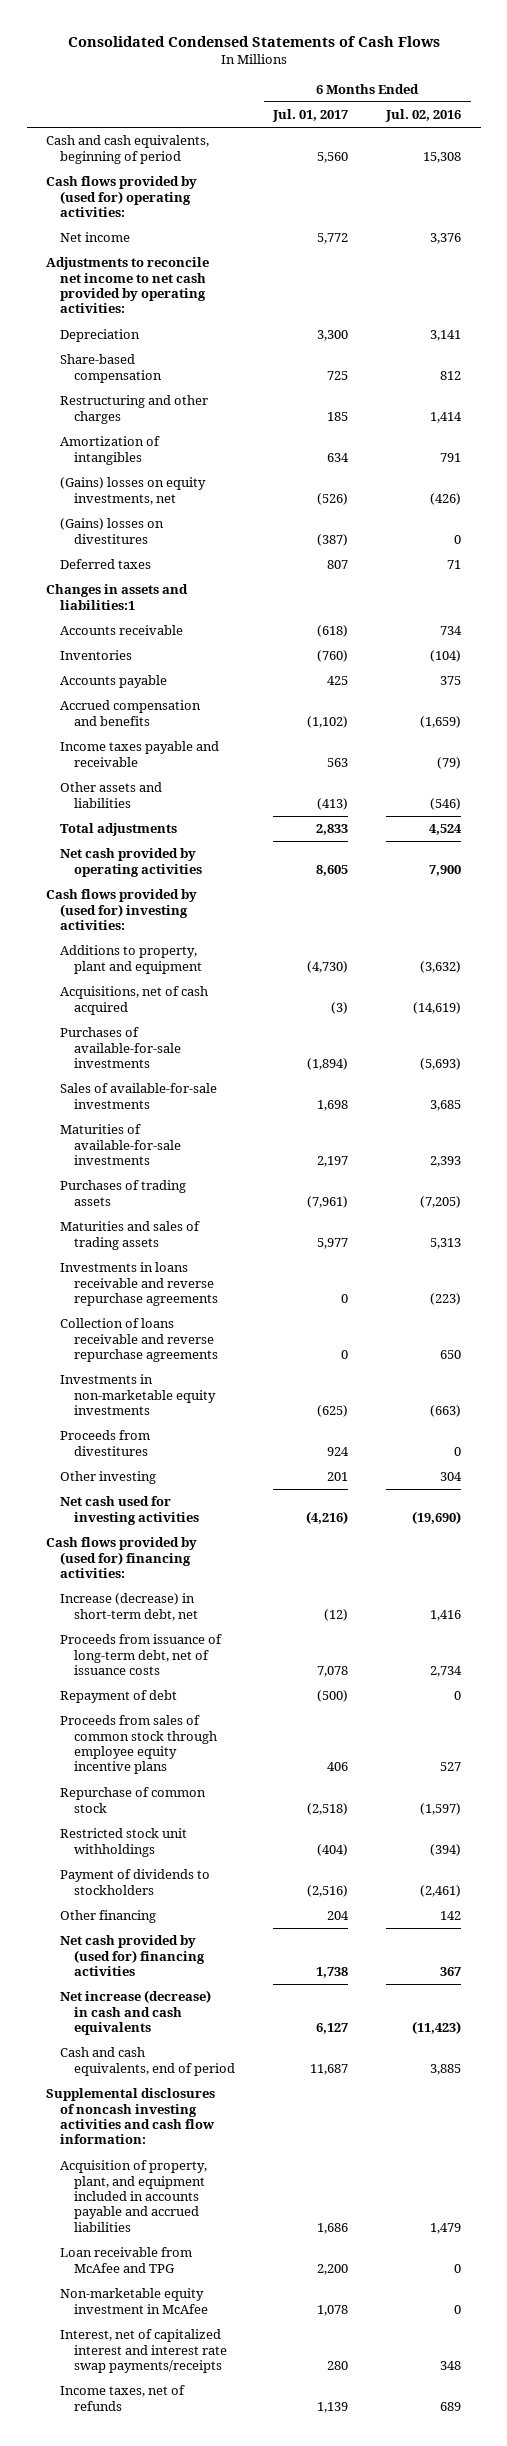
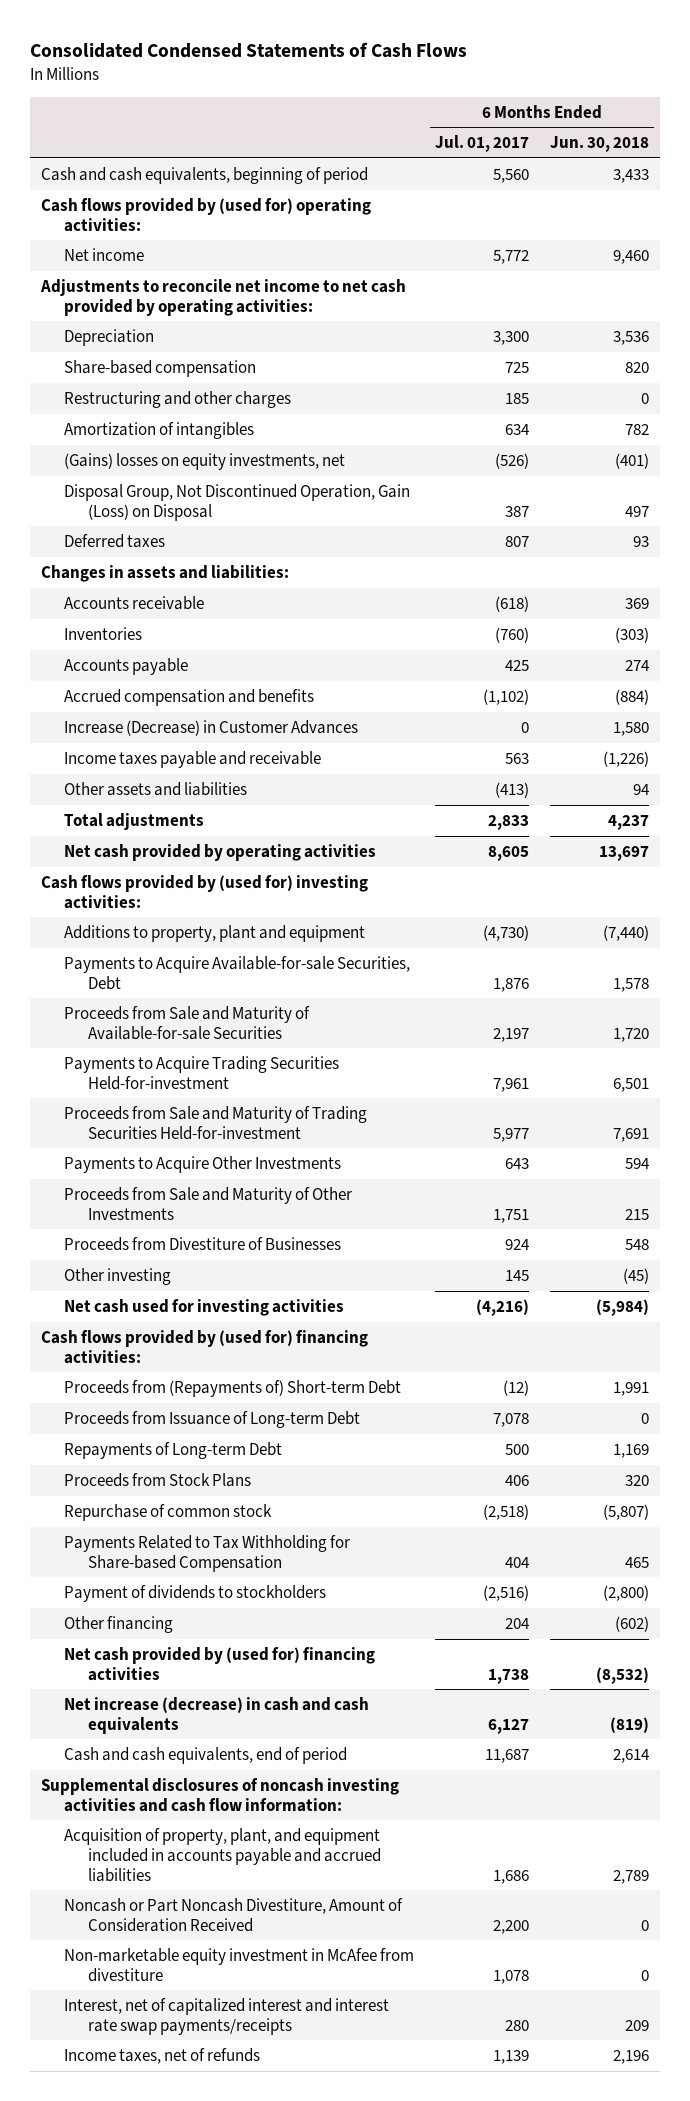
[385,109,462,123] Jul. 02, 2016 -> none
none -> [550,136,650,153] Jun. 30, 2018
[59,518,164,544] (Gains) losses on divestitures -> [64,483,411,521] Disposal Group, Not Discontinued Operation, Gain (Loss) on Disposal
[317,533,349,546] (387) -> [505,505,530,517] 387
[45,584,188,610] Changes in assets and liabilities:1 -> [40,564,289,582] Changes in assets and liabilities:
none -> [64,719,359,736] Increase (Decrease) in Customer Advances
[59,986,208,1015] Acquisitions, net of cash acquired -> none
[59,1027,181,1069] Purchases of available-for-sale investments -> none
[59,1083,217,1109] Sales of available-for-sale investments -> none
[59,1180,186,1206] Purchases of trading assets -> none
[59,1262,218,1307] Investments in loans receivable and reverse repurchase agreements -> none
[59,1318,218,1363] Collection of loans receivable and reverse repurchase agreements -> none
[59,1374,216,1416] Investments in non-marketable equity investments -> none
none -> [64,955,411,990] Payments to Acquire Available-for-sale Securities, Debt
[59,1124,181,1166] Maturities of available-for-sale investments -> [64,1005,311,1040] Proceeds from Sale and Maturity of Available-for-sale Securities
none -> [64,1055,340,1090] Payments to Acquire Trading Securities Held-for-investment
[59,1221,200,1250] Maturities and sales of trading assets -> [64,1105,368,1140] Proceeds from Sale and Maturity of Trading Securities Held-for-investment
none -> [64,1155,342,1173] Payments to Acquire Other Investments
none -> [64,1186,353,1220] Proceeds from Sale and Maturity of Other Investments
[59,1430,150,1456] Proceeds from divestitures -> [64,1236,342,1251] Proceeds from Divestiture of Businesses
[327,1472,349,1482] 201 -> [505,1269,530,1281] 145
[59,1593,198,1621] Increase (decrease) in short-term debt, net -> [64,1379,402,1397] Proceeds from (Repayments of) Short-term Debt
[59,1634,222,1676] Proceeds from issuance of long-term debt, net of issuance costs -> [64,1410,361,1428] Proceeds from Issuance of Long-term Debt
[59,1690,177,1704] Repayment of debt -> [64,1441,283,1459] Repayments of Long-term Debt
[317,1690,349,1703] (500) -> [505,1443,530,1455] 500
[59,1715,217,1775] Proceeds from sales of common stock through employee equity incentive plans -> [64,1472,252,1487] Proceeds from Stock Plans
[59,1828,187,1857] Restricted stock unit withholdings -> none
none -> [64,1534,351,1572] Payments Related to Tax Withholding for Share-based Compensation
[59,2247,192,2273] Loan receivable from McAfee and TPG -> [64,1897,404,1932] Noncash or Part Noncash Divestiture, Amount of Consideration Received
[59,2288,208,2314] Non-marketable equity investment in McAfee -> [64,1947,415,1982] Non-marketable equity investment in McAfee from divestiture

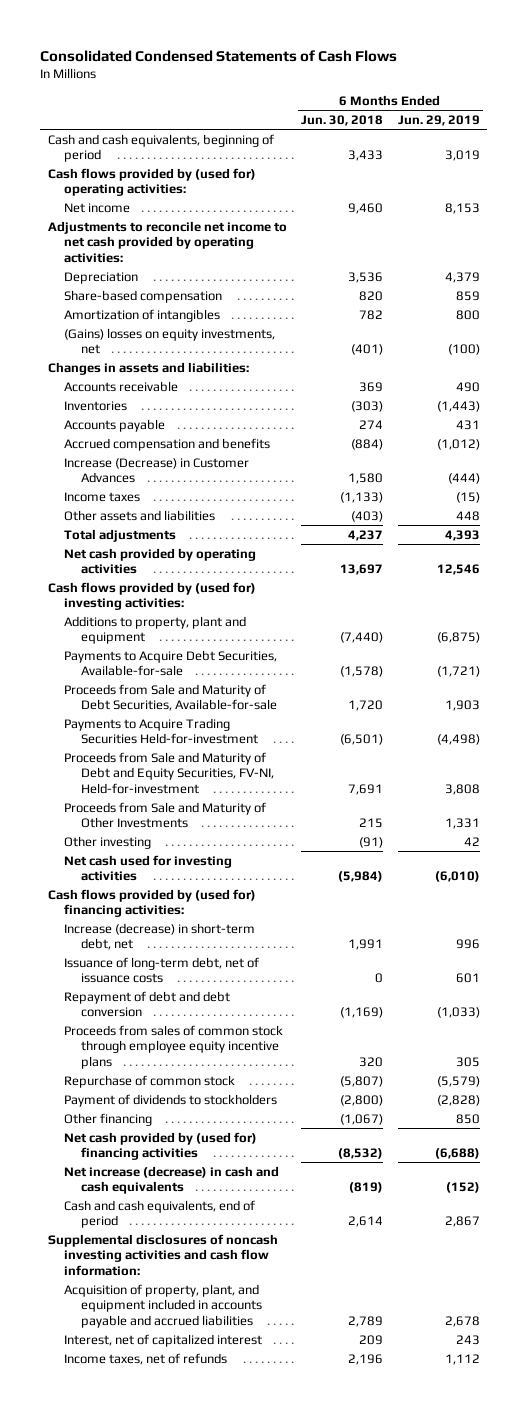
[435,135,530,153] Jul. 01, 2017 -> none
none -> [397,114,480,126] Jun. 29, 2019
[64,390,292,408] Restructuring and other charges -> none
[64,483,411,521] Disposal Group, Not Discontinued Operation, Gain (Loss) on Disposal -> none
[64,533,166,548] Deferred taxes -> none
[64,750,322,768] Income taxes payable and receivable -> [64,491,141,502] Income taxes
[603,750,650,767] (1,226) -> [340,491,384,503] (1,133)
[633,783,650,795] 94 -> [351,510,384,522] (403)
[64,1155,342,1173] Payments to Acquire Other Investments -> none
[64,955,411,990] Payments to Acquire Available-for-sale Securities, Debt -> [64,649,278,677] Payments to Acquire Debt Securities, Available-for-sale
[613,977,650,992] 1,578 -> [340,666,384,678] (1,578)
[64,1005,311,1040] Proceeds from Sale and Maturity of Available-for-sale Securities -> [64,683,277,712] Proceeds from Sale and Maturity of Debt Securities, Available-for-sale
[613,1077,650,1092] 6,501 -> [340,734,384,746] (6,501)
[64,1105,368,1140] Proceeds from Sale and Maturity of Trading Securities Held-for-investment -> [64,751,274,794] Proceeds from Sale and Maturity of Debt and Equity Securities, FV-NI, Held-for-investment
[64,1236,342,1251] Proceeds from Divestiture of Businesses -> none
[623,1267,650,1284] (45) -> [359,836,384,848] (91)
[64,1379,402,1397] Proceeds from (Repayments of) Short-term Debt -> [64,922,256,951] Increase (decrease) in short-term debt, net
[64,1410,361,1428] Proceeds from Issuance of Long-term Debt -> [64,956,260,984] Issuance of long-term debt, net of issuance costs
[64,1441,283,1459] Repayments of Long-term Debt -> [64,990,231,1018] Repayment of debt and debt conversion
[613,1443,650,1458] 1,169 -> [340,1007,384,1019] (1,169)
[64,1472,252,1487] Proceeds from Stock Plans -> [64,1024,284,1069] Proceeds from sales of common stock through employee equity incentive plans
[64,1534,351,1572] Payments Related to Tax Withholding for Share-based Compensation -> none
[615,1615,650,1632] (602) -> [340,1113,384,1125] (1,067)
[64,1897,404,1932] Noncash or Part Noncash Divestiture, Amount of Consideration Received -> none
[64,1947,415,1982] Non-marketable equity investment in McAfee from divestiture -> none
[64,1997,390,2035] Interest, net of capitalized interest and interest rate swap payments/receipts -> [64,1333,263,1347] Interest, net of capitalized interest

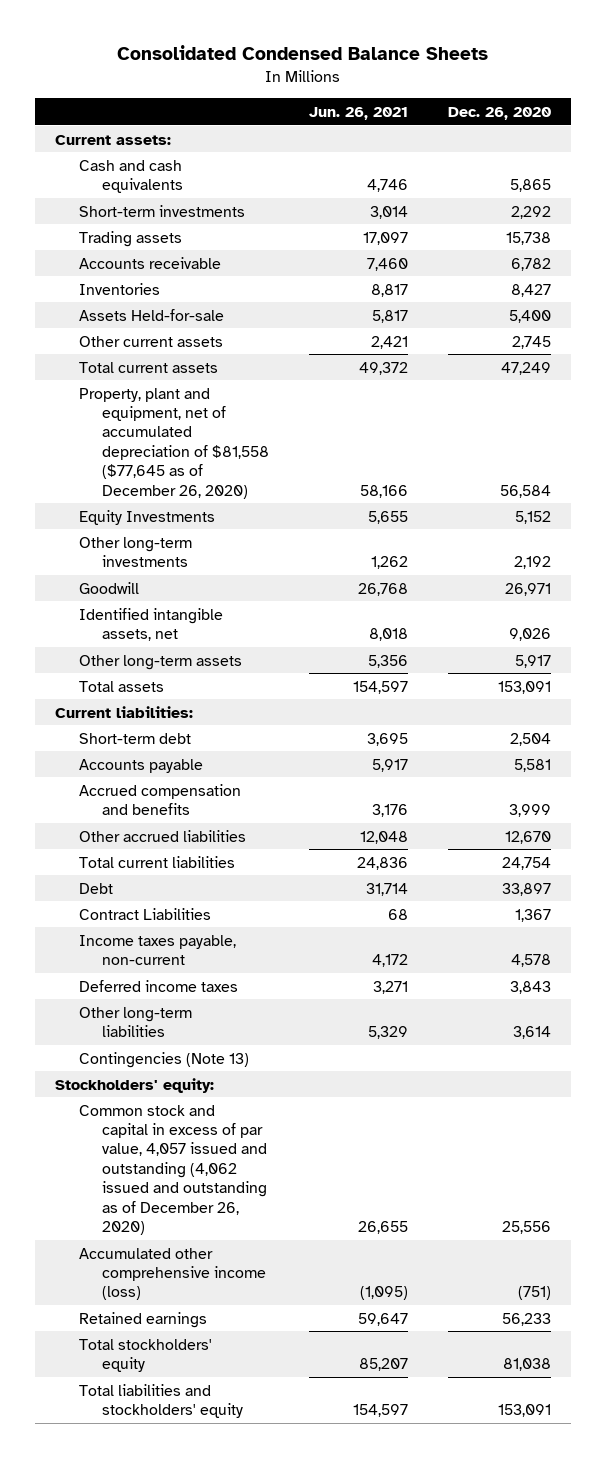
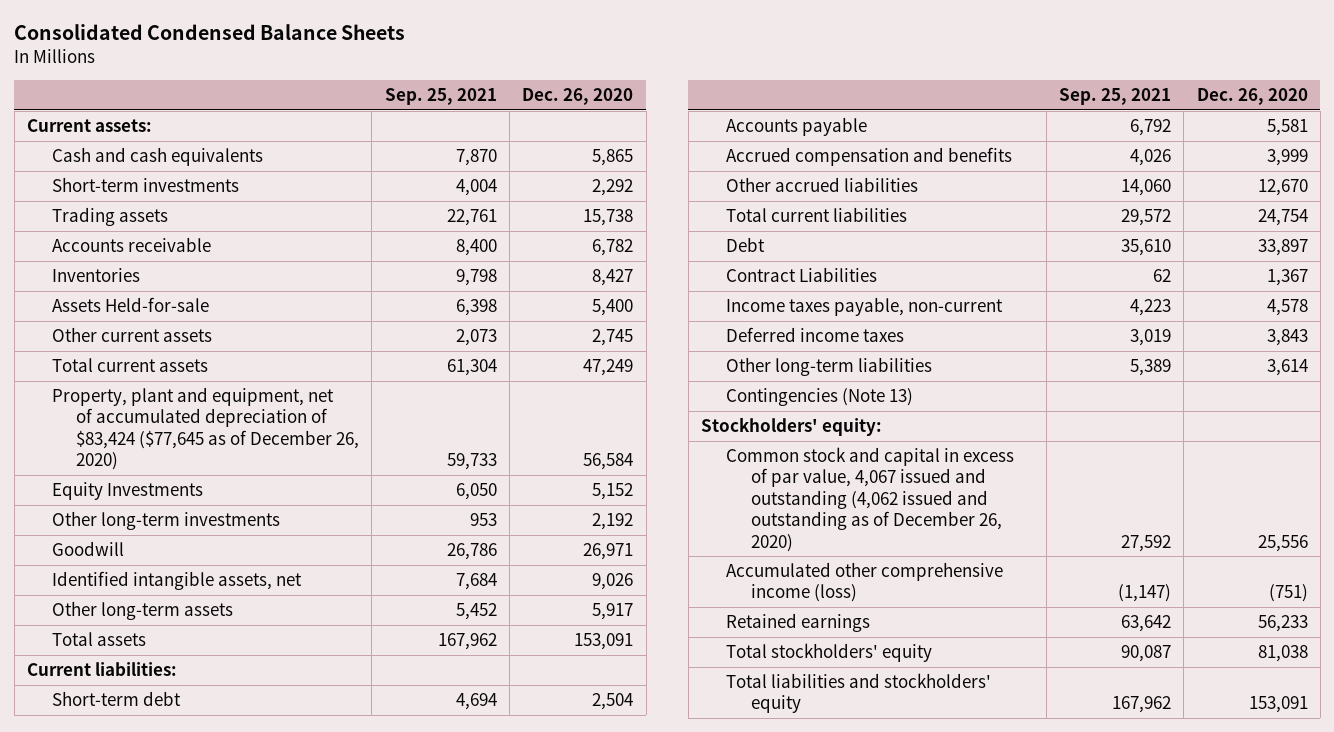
[309,107,409,121] Jun. 26, 2021 -> none
none -> [384,88,497,106] Sep. 25, 2021
[78,387,270,499] Property, plant and equipment, net of accumulated depreciation of $81,558 ($77,645 as of December 26, 2020) -> [51,386,360,471] Property, plant and equipment, net of accumulated depreciation of $83,424 ($77,645 as of December 26, 2020)
[78,1104,268,1235] Common stock and capital in excess of par value, 4,057 issued and outstanding (4,062 issued and outstanding as of December 26, 2020) -> [725,446,1014,552] Common stock and capital in excess of par value, 4,067 issued and outstanding (4,062 issued and outstanding as of December 26, 2020)

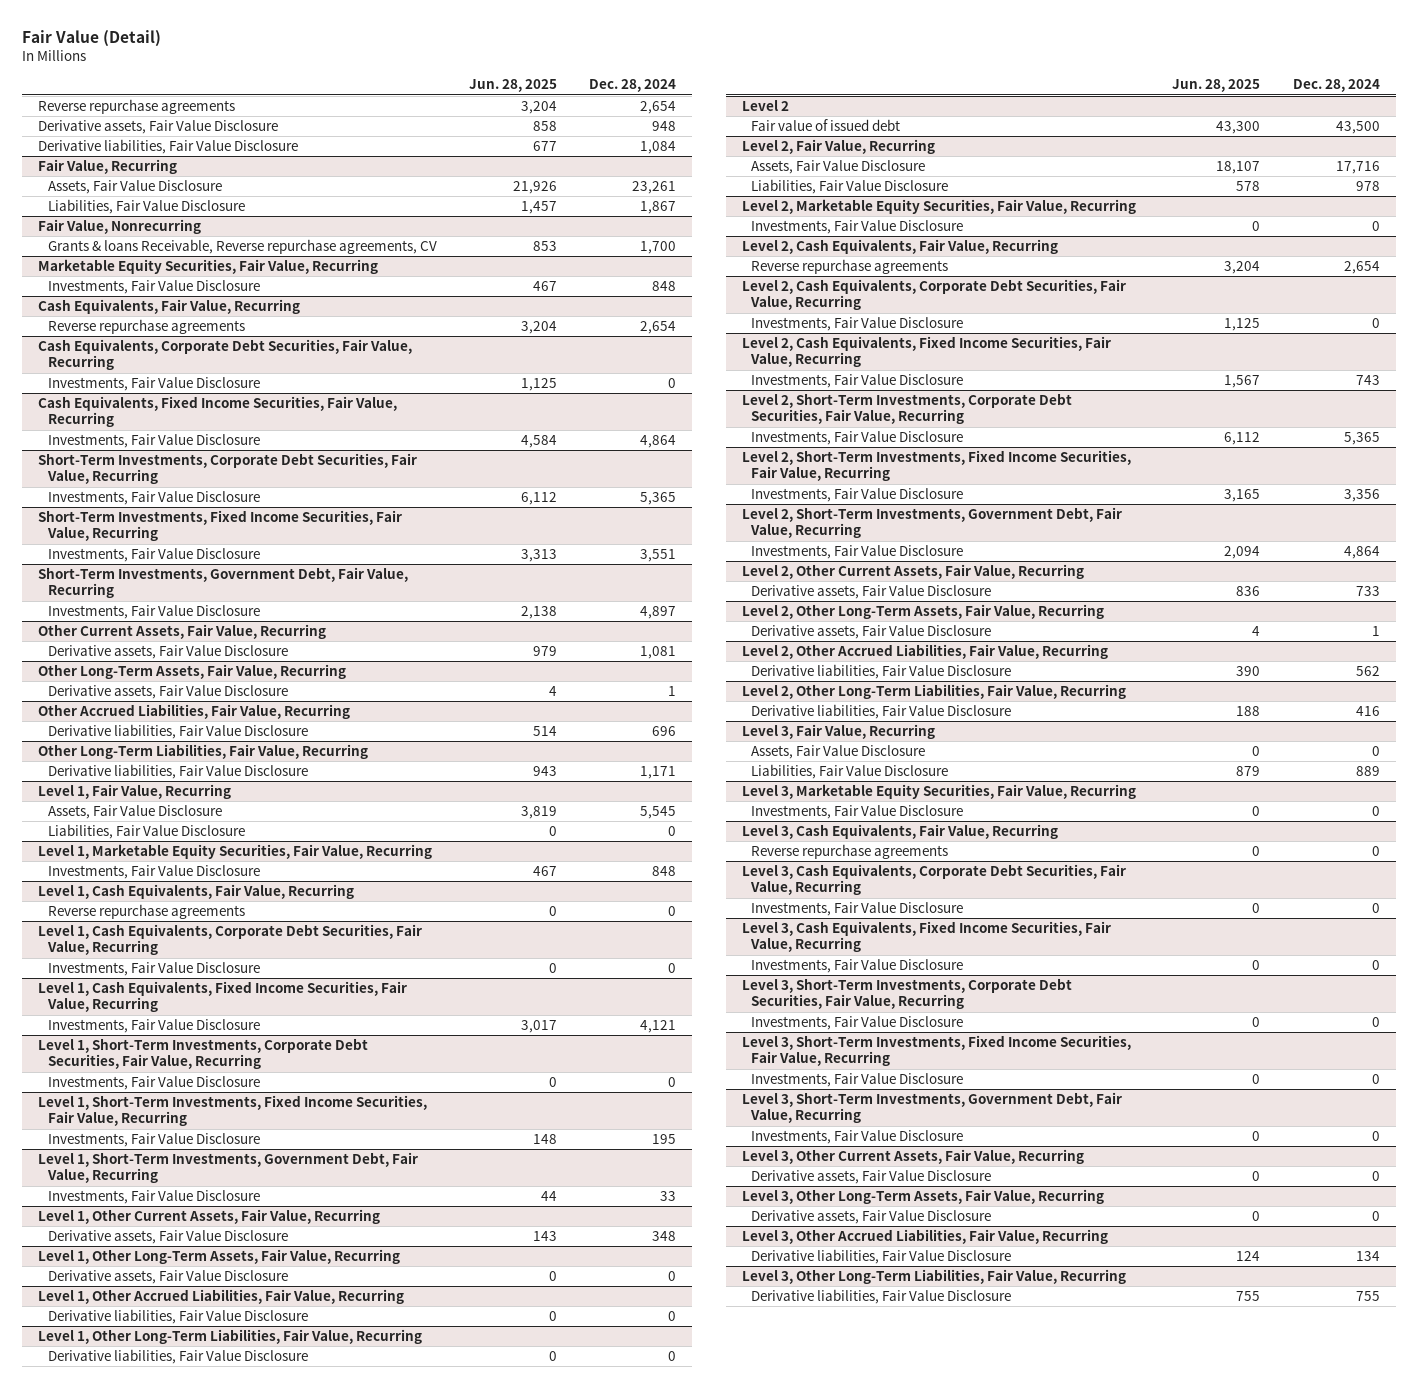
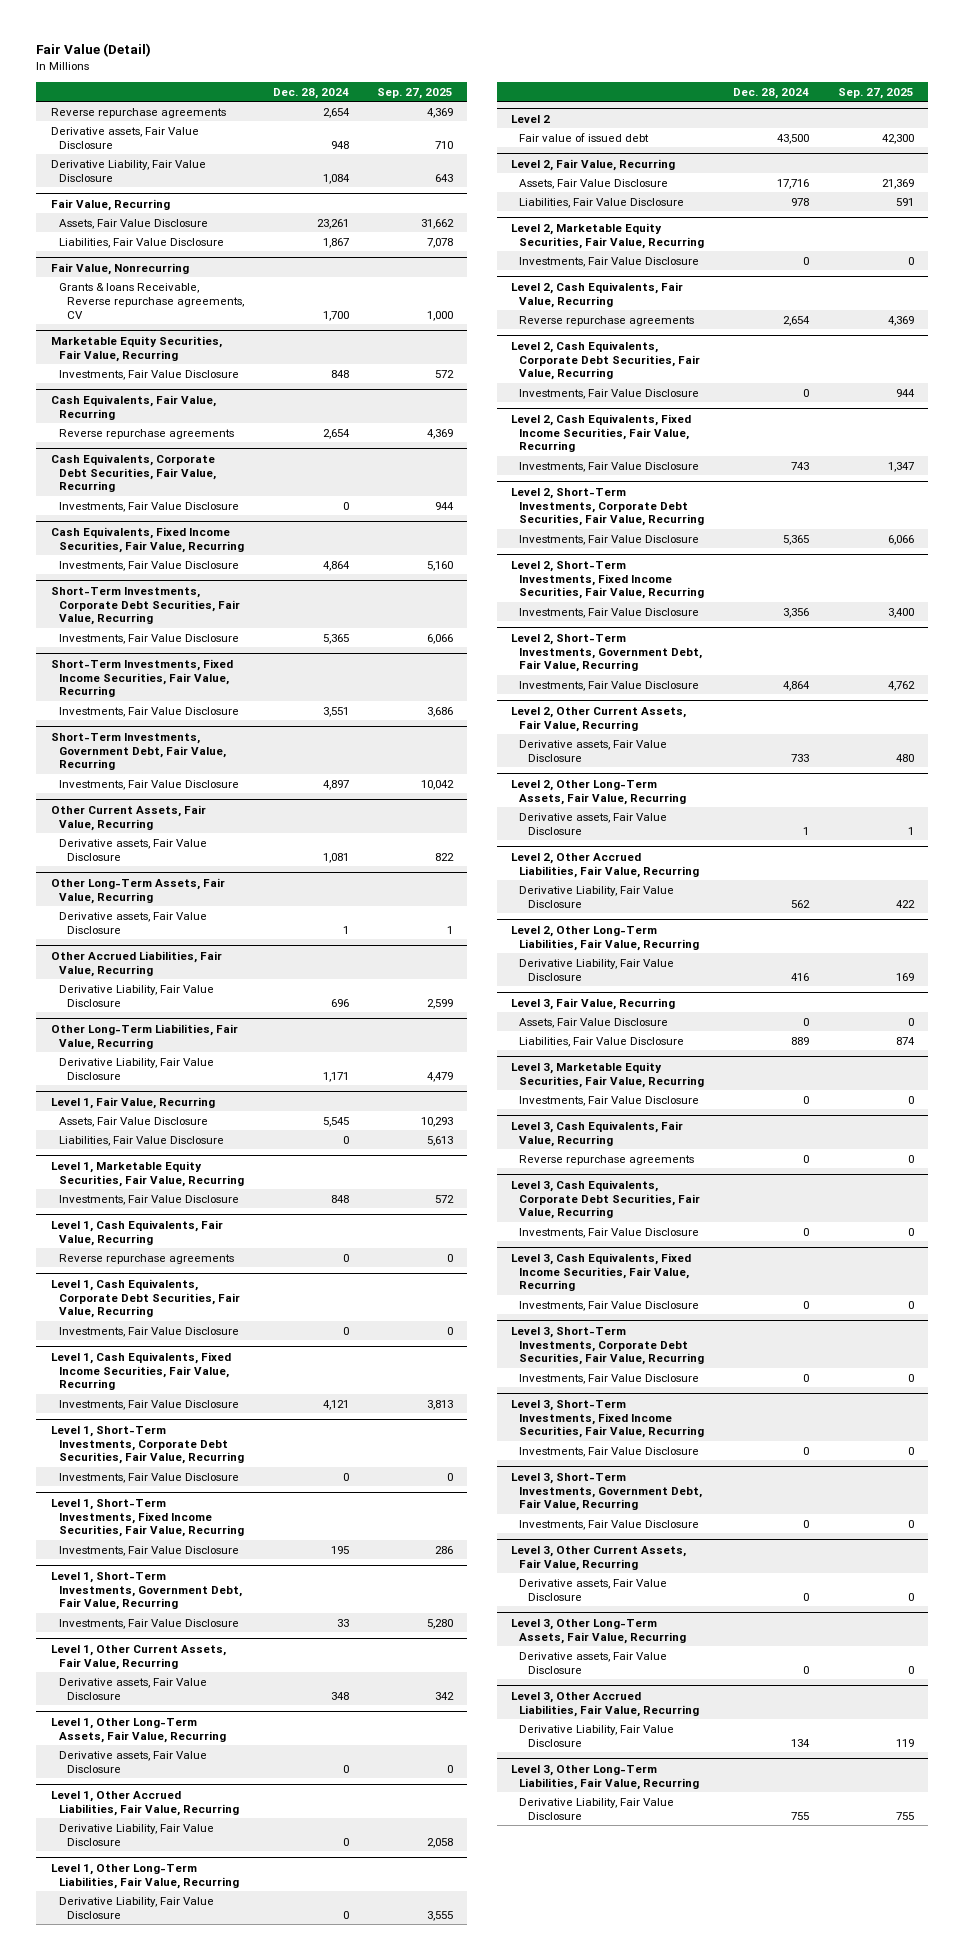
[468,79,557,93] Jun. 28, 2025 -> none
none -> [377,87,454,99] Sep. 27, 2025
[38,139,299,155] Derivative liabilities, Fair Value Disclosure -> [50,159,206,182] Derivative Liability, Fair Value Disclosure
[47,724,308,740] Derivative liabilities, Fair Value Disclosure -> [58,984,214,1007] Derivative Liability, Fair Value Disclosure
[47,764,308,780] Derivative liabilities, Fair Value Disclosure -> [58,1057,214,1080] Derivative Liability, Fair Value Disclosure
[47,1309,308,1325] Derivative liabilities, Fair Value Disclosure -> [58,1823,214,1846] Derivative Liability, Fair Value Disclosure
[47,1349,308,1365] Derivative liabilities, Fair Value Disclosure -> [58,1896,214,1919] Derivative Liability, Fair Value Disclosure
[751,664,1012,680] Derivative liabilities, Fair Value Disclosure -> [519,885,675,908] Derivative Liability, Fair Value Disclosure
[751,704,1012,720] Derivative liabilities, Fair Value Disclosure -> [519,958,675,981] Derivative Liability, Fair Value Disclosure
[751,1249,1012,1265] Derivative liabilities, Fair Value Disclosure -> [519,1724,675,1747] Derivative Liability, Fair Value Disclosure
[751,1289,1012,1305] Derivative liabilities, Fair Value Disclosure -> [519,1797,675,1820] Derivative Liability, Fair Value Disclosure

